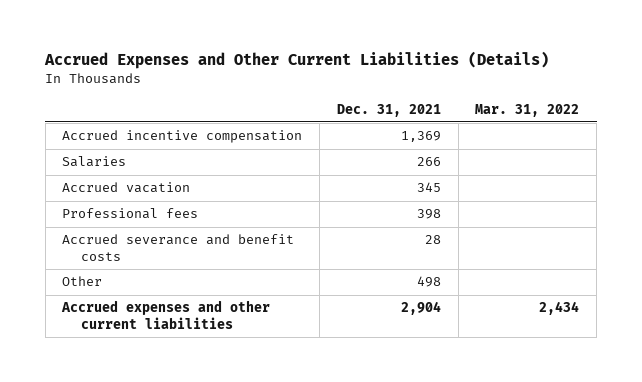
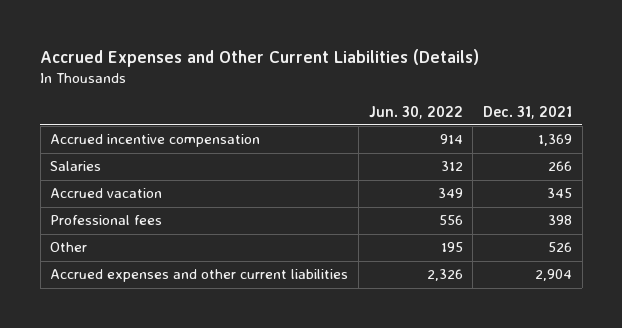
[475,103,580,117] Mar. 31, 2022 -> none
none -> [368,105,463,119] Jun. 30, 2022
[62,234,295,261] Accrued severance and benefit costs -> none
[416,276,441,288] 498 -> [548,242,573,253] 526

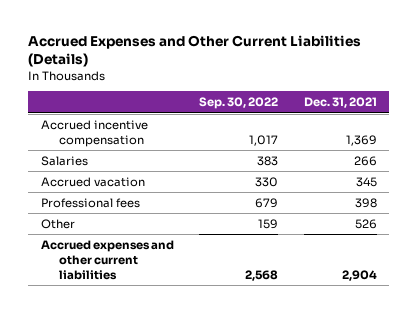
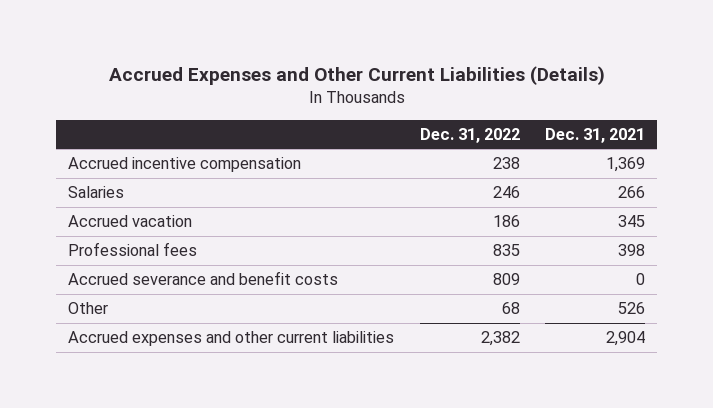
[199,97,279,110] Sep. 30, 2022 -> none
none -> [419,127,520,143] Dec. 31, 2022
none -> [68,271,339,286] Accrued severance and benefit costs

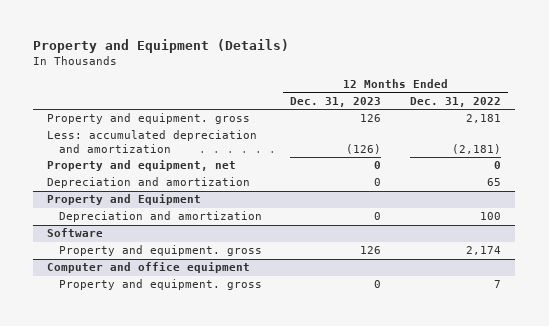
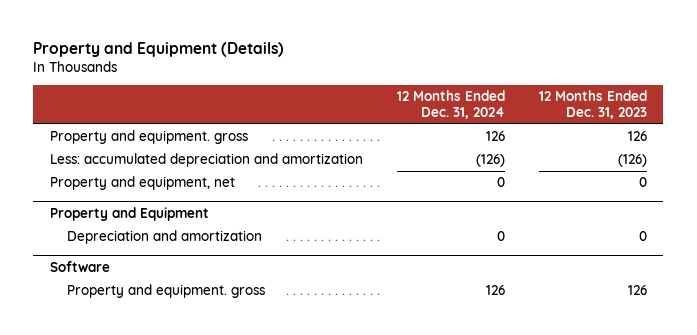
[410,96,502,107] Dec. 31, 2022 -> none
none -> [396,90,505,120] 12 Months Ended Dec. 31, 2024
[47,177,251,189] Depreciation and amortization -> none
[47,262,251,274] Computer and office equipment -> none
[58,279,262,291] Property and equipment. gross -> none

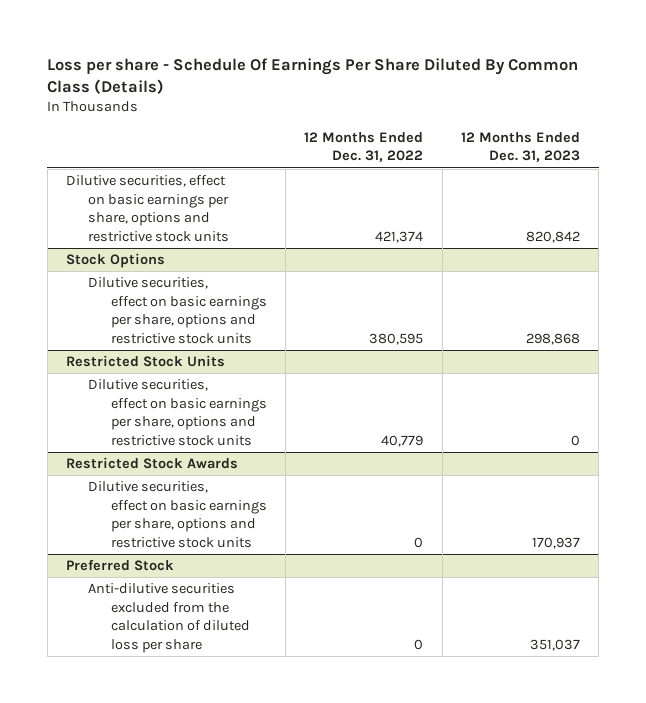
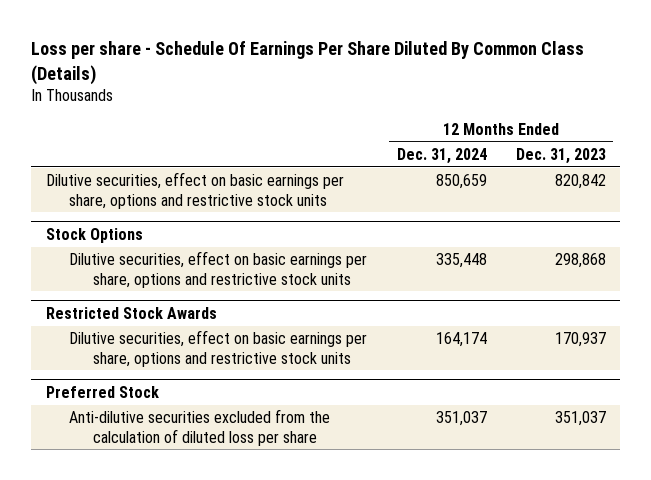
[304,131,424,163] 12 Months Ended Dec. 31, 2022 -> none
none -> [396,147,487,164] Dec. 31, 2024
[66,355,226,368] Restricted Stock Units -> none
[88,379,267,447] Dilutive securities, effect on basic earnings per share, options and restrictive stock units -> none

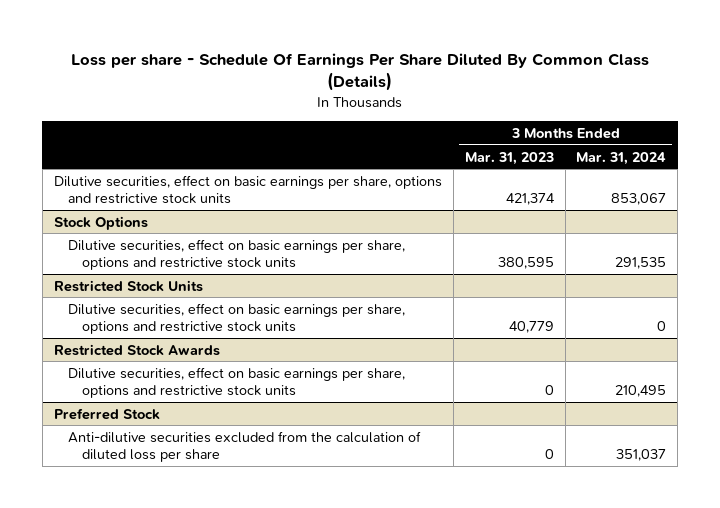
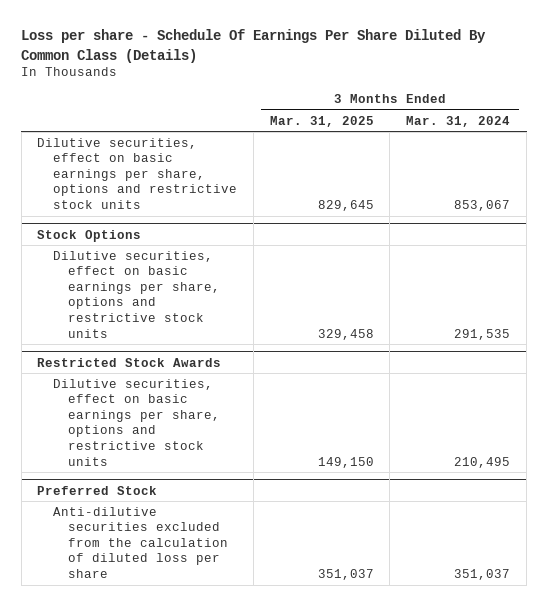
[464,151,554,165] Mar. 31, 2023 -> none
none -> [269,115,374,127] Mar. 31, 2025
[53,279,203,292] Restricted Stock Units -> none
[68,302,406,335] Dilutive securities, effect on basic earnings per share, options and restrictive stock units -> none

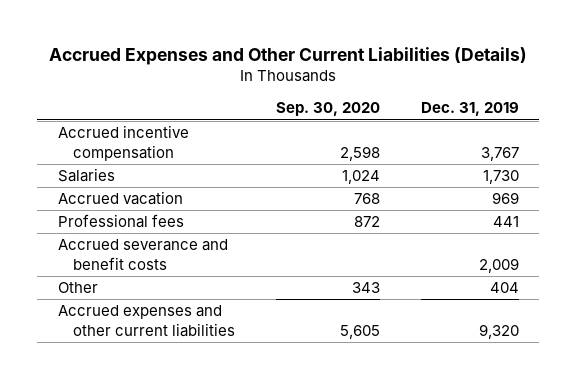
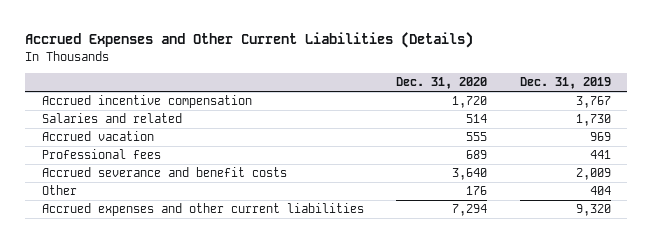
[276,102,381,117] Sep. 30, 2020 -> none
none -> [396,77,488,90] Dec. 31, 2020
[57,168,115,183] Salaries -> [41,113,182,124] Salaries and related

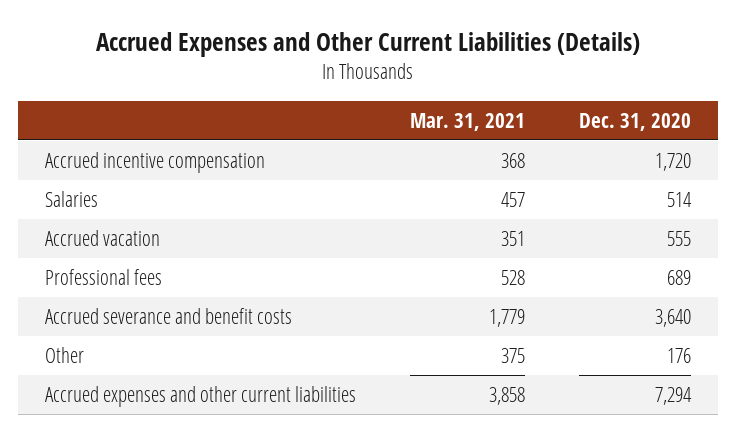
[520,77,612,90] Dec. 31, 2019 -> none
none -> [410,112,526,131] Mar. 31, 2021
[41,113,182,124] Salaries and related -> [45,191,99,208] Salaries

